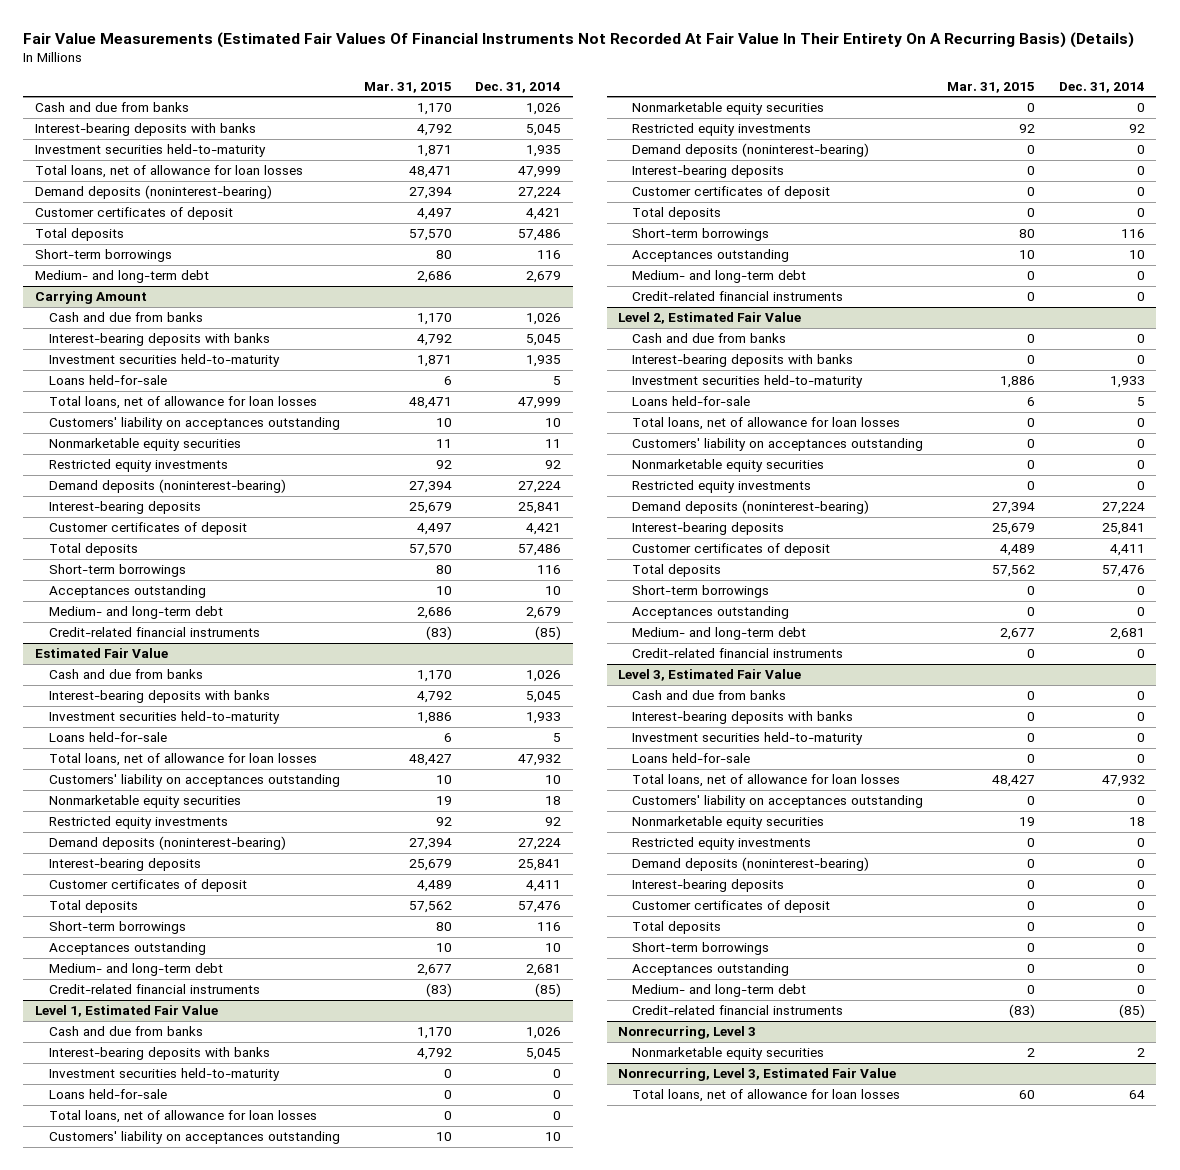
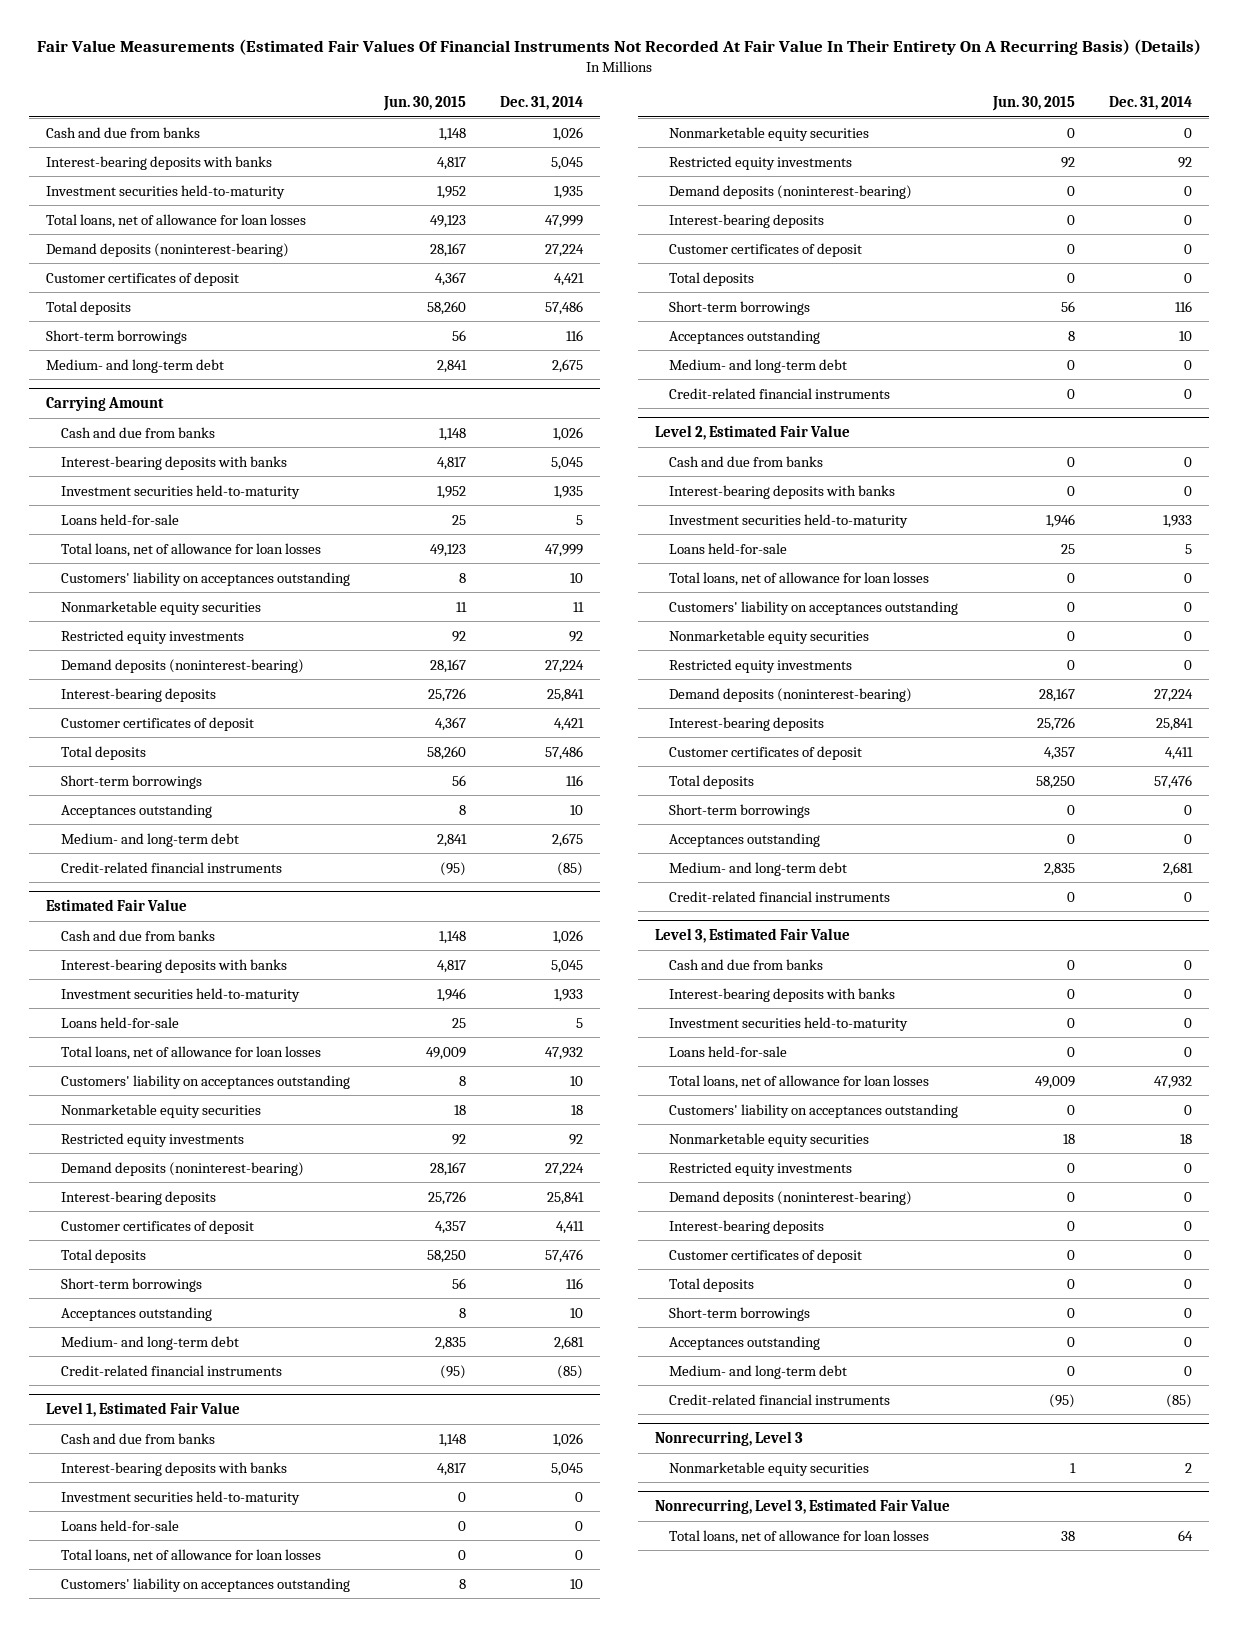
[363,81,452,93] Mar. 31, 2015 -> none
none -> [383,96,467,112] Jun. 30, 2015
[526,271,562,284] 2,679 -> [552,358,584,373] 2,675
[526,607,562,620] 2,679 -> [552,832,584,847] 2,675

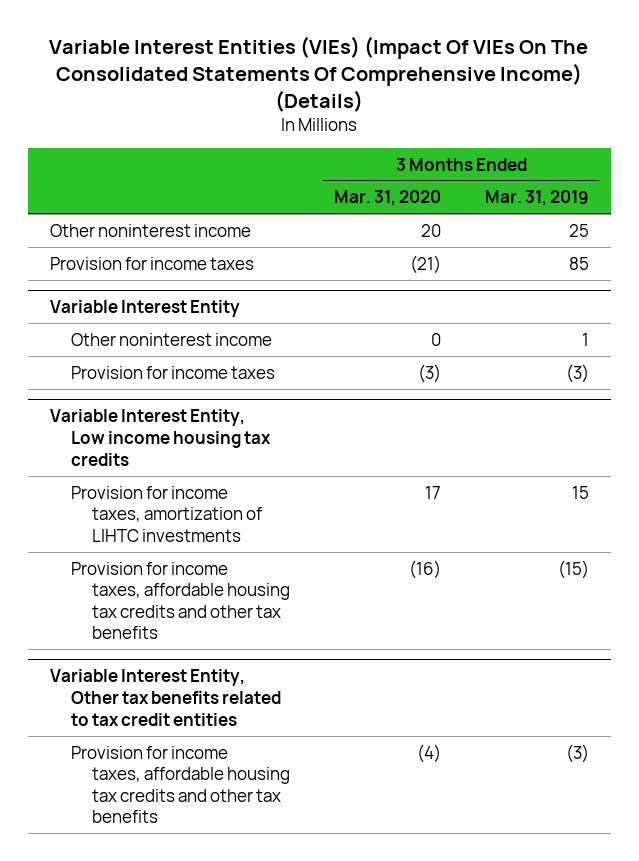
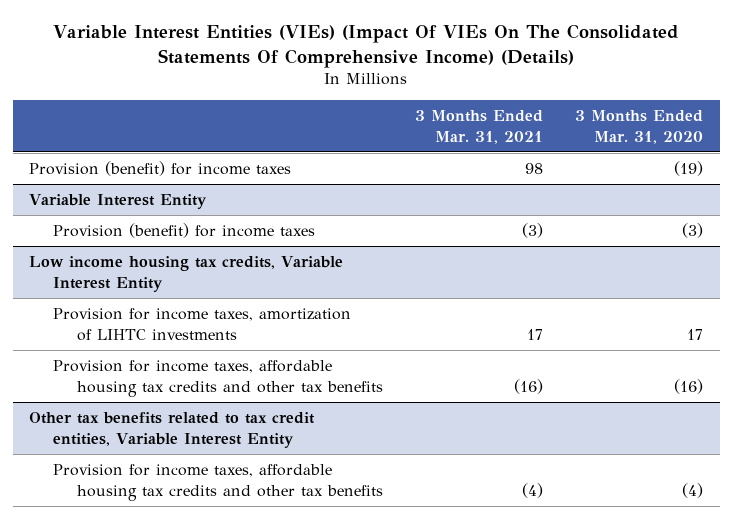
[485,190,590,207] Mar. 31, 2019 -> none
none -> [414,110,543,144] 3 Months Ended Mar. 31, 2021
[49,223,251,237] Other noninterest income -> none
[49,256,254,270] Provision for income taxes -> [29,161,292,177] Provision (benefit) for income taxes
[410,254,442,274] (21) -> [674,161,704,177] (19)
[70,332,272,346] Other noninterest income -> none
[70,365,275,379] Provision for income taxes -> [52,223,315,239] Provision (benefit) for income taxes
[49,409,271,466] Variable Interest Entity, Low income housing tax credits -> [29,256,344,292] Low income housing tax credits, Variable Interest Entity
[49,669,281,726] Variable Interest Entity, Other tax benefits related to tax credit entities -> [29,412,316,448] Other tax benefits related to tax credit entities, Variable Interest Entity

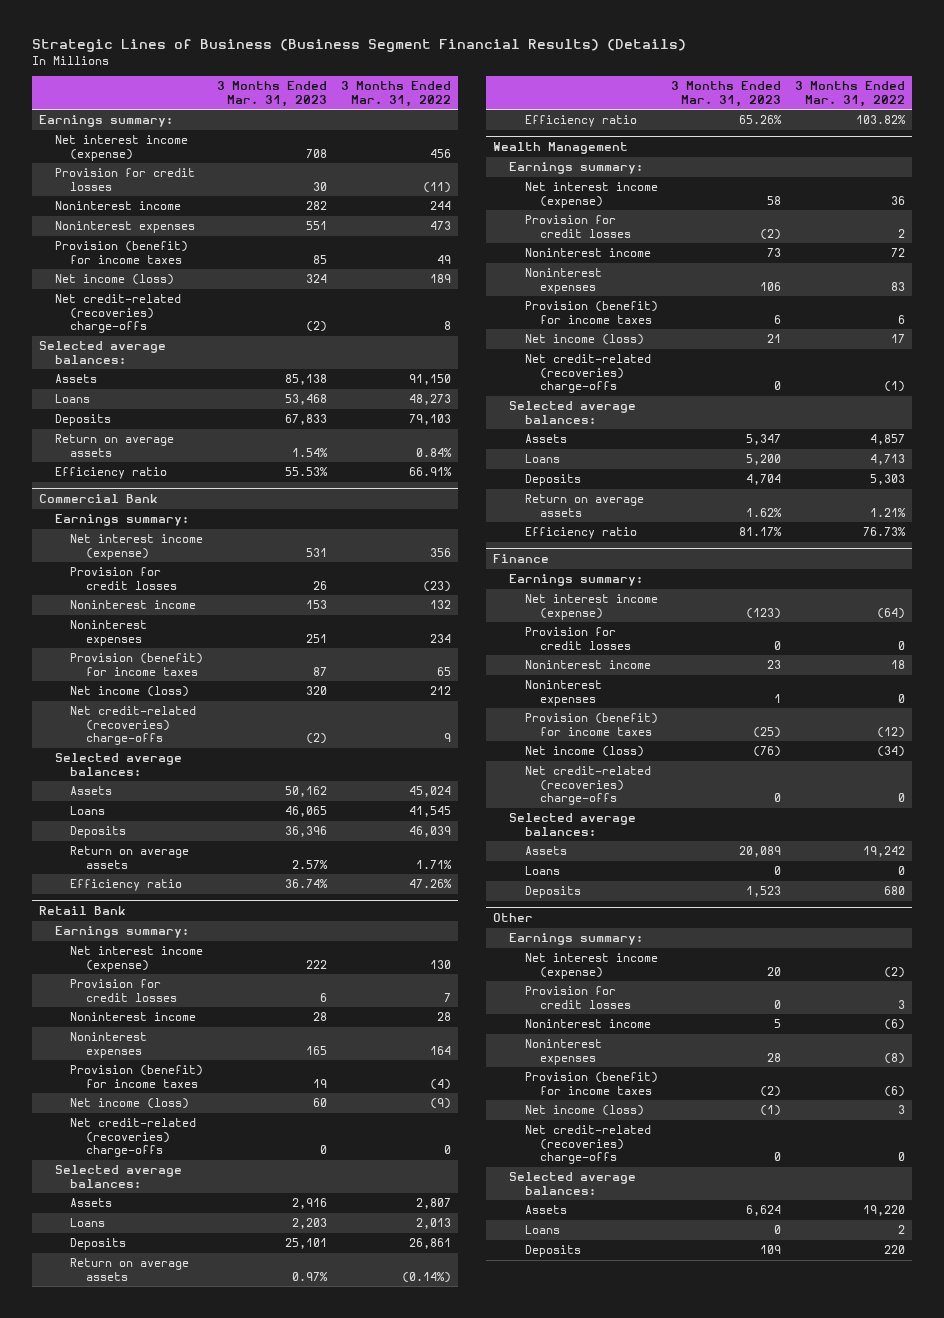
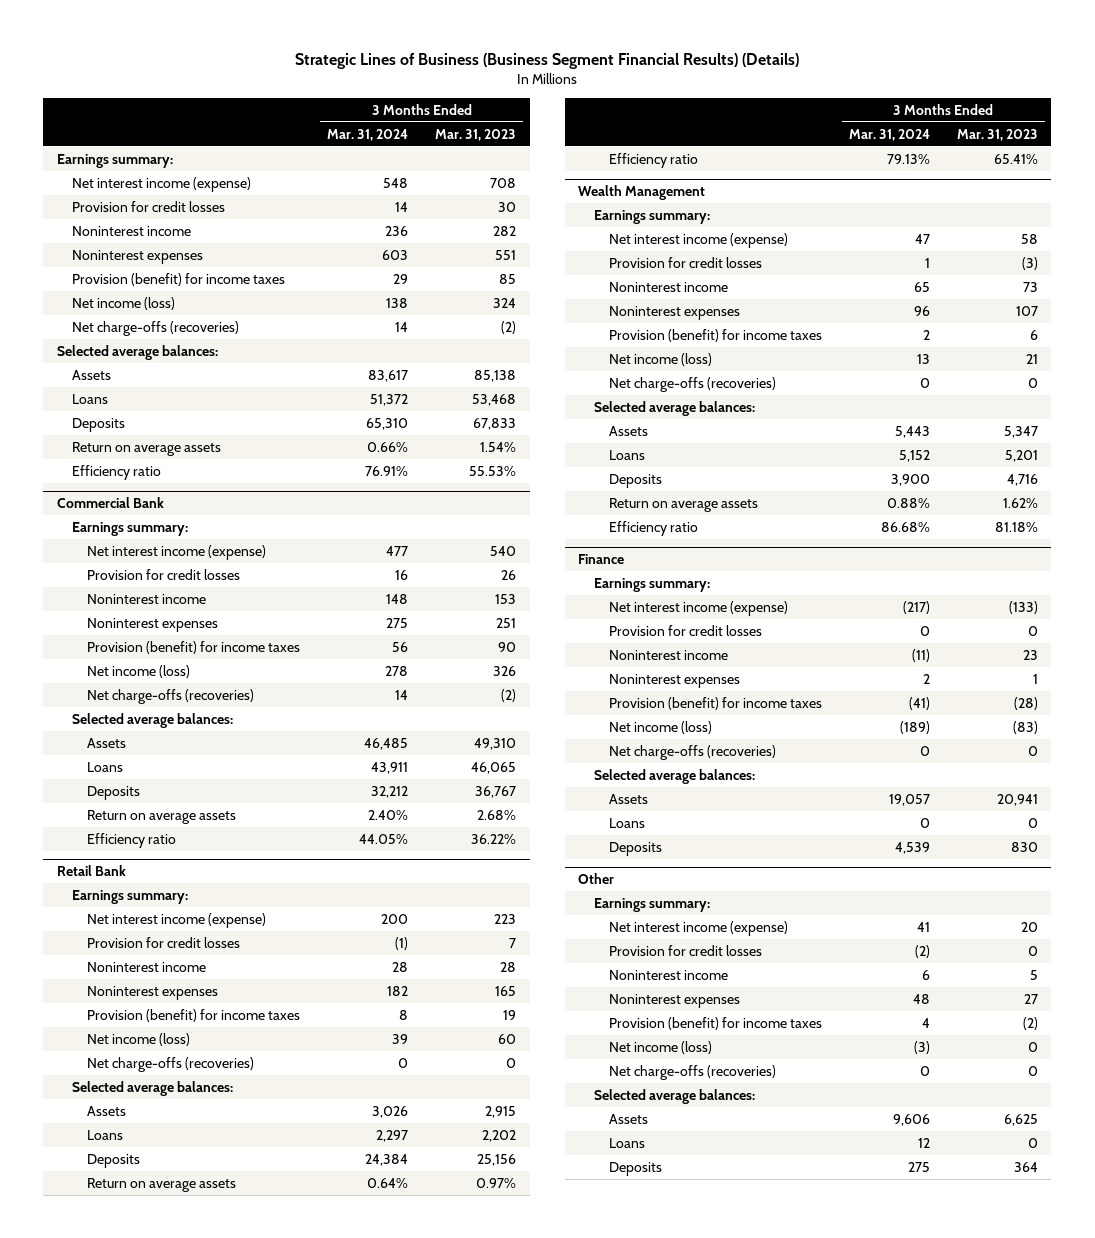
[340,81,451,107] 3 Months Ended Mar. 31, 2022 -> none
none -> [327,128,409,141] Mar. 31, 2024
[54,294,181,334] Net credit-related (recoveries) charge-offs -> [72,320,240,336] Net charge-offs (recoveries)
[306,547,328,557] 531 -> [490,545,517,556] 540
[313,666,328,676] 87 -> [498,641,517,652] 90
[306,686,328,696] 320 -> [493,665,517,676] 326
[70,706,197,746] Net credit-related (recoveries) charge-offs -> [87,688,255,704] Net charge-offs (recoveries)
[285,786,328,798] 50,162 -> [474,737,517,750] 49,310
[285,826,328,838] 36,396 -> [475,785,517,798] 36,767
[292,859,329,869] 2.57% -> [477,809,517,820] 2.68%
[285,879,329,889] 36.74% -> [471,833,517,844] 36.22%
[306,959,328,969] 222 -> [494,913,517,924] 223
[320,992,328,1002] 6 -> [509,937,517,948] 7
[70,1118,197,1158] Net credit-related (recoveries) charge-offs -> [87,1056,255,1072] Net charge-offs (recoveries)
[292,1198,328,1210] 2,916 -> [485,1105,517,1118] 2,915
[292,1218,328,1230] 2,203 -> [482,1129,517,1142] 2,202
[285,1238,328,1250] 25,101 -> [477,1153,517,1166] 25,156
[739,115,783,125] 65.26% -> [993,153,1038,164] 65.41%
[760,228,782,240] (2) -> [1021,256,1038,270] (3)
[760,281,782,291] 106 -> [1015,305,1038,316] 107
[524,354,651,394] Net credit-related (recoveries) charge-offs -> [608,376,776,392] Net charge-offs (recoveries)
[746,454,782,466] 5,200 -> [1004,449,1038,462] 5,201
[746,474,782,486] 4,704 -> [1006,473,1038,486] 4,716
[739,527,783,537] 81.17% -> [994,521,1038,532] 81.18%
[746,607,782,619] (123) -> [1008,600,1038,614] (133)
[753,726,782,738] (25) -> [1013,696,1038,710] (28)
[753,746,782,758] (76) -> [1012,720,1038,734] (83)
[524,766,651,806] Net credit-related (recoveries) charge-offs -> [608,744,776,760] Net charge-offs (recoveries)
[739,846,782,858] 20,089 -> [996,793,1038,806] 20,941
[746,886,782,898] 1,523 -> [1010,841,1038,852] 830
[767,1052,782,1062] 28 -> [1023,993,1038,1004] 27
[760,1105,782,1117] (1) -> [1027,1041,1038,1052] 0
[524,1125,651,1165] Net credit-related (recoveries) charge-offs -> [608,1064,776,1080] Net charge-offs (recoveries)
[746,1205,782,1217] 6,624 -> [1003,1113,1038,1126] 6,625
[760,1245,782,1255] 109 -> [1013,1161,1038,1172] 364

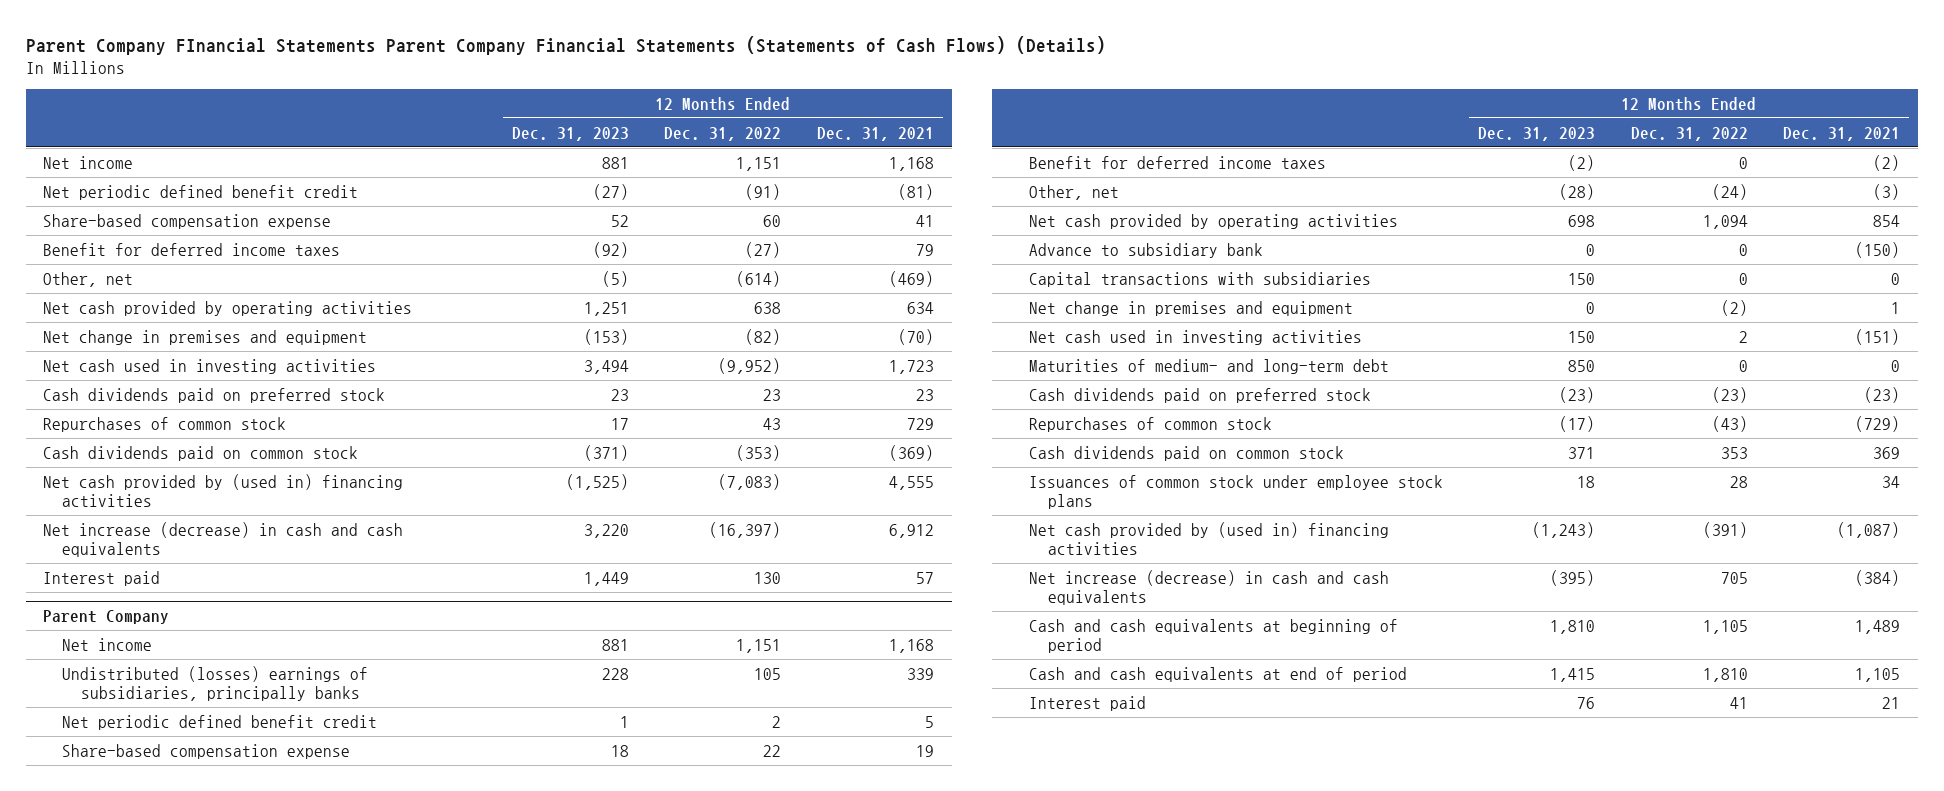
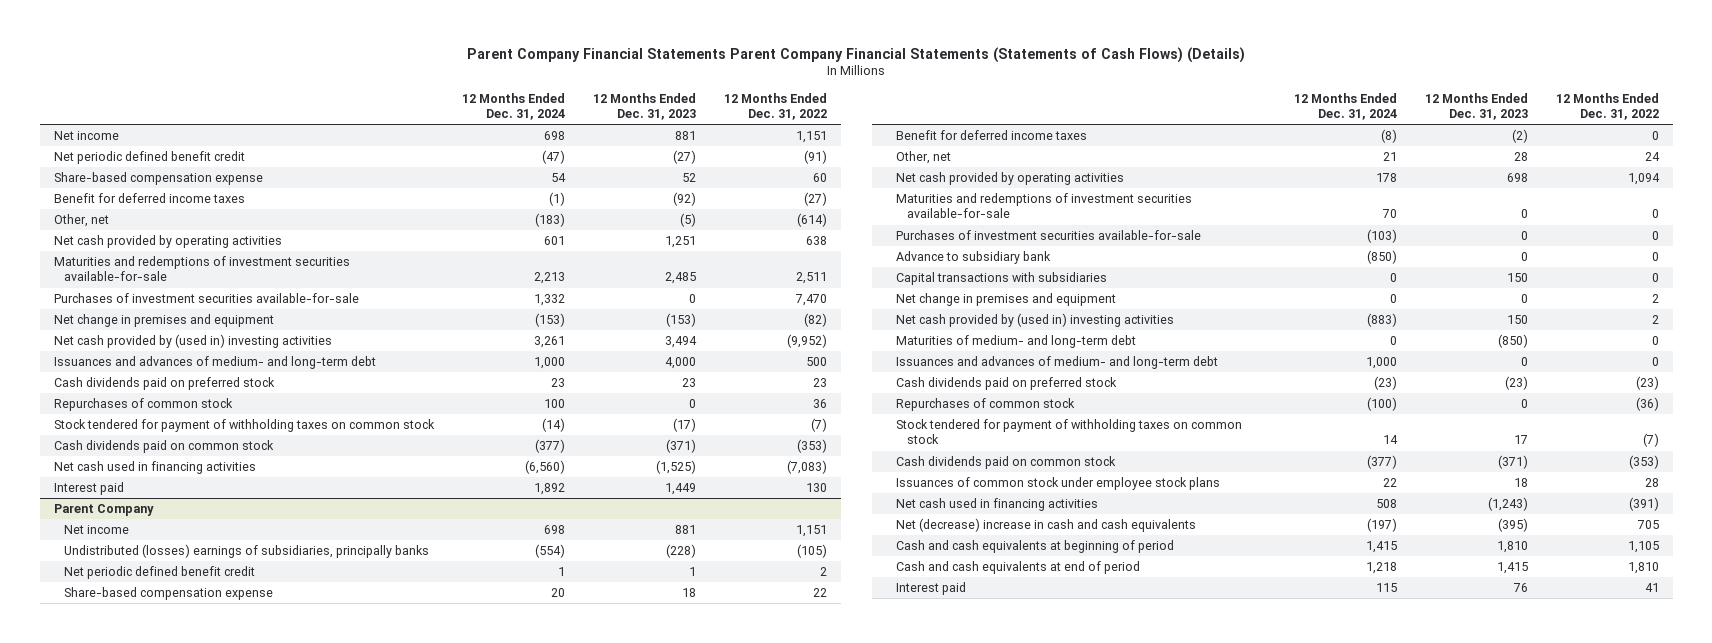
[25,35,1106,55] Parent Company FInancial Statements Parent Company Financial Statements (Statements of Cash Flows) (Details) -> [467,46,1246,63] Parent Company Financial Statements Parent Company Financial Statements (Statements of Cash Flows) (Details)
[816,126,934,141] Dec. 31, 2021 -> none
none -> [461,92,565,121] 12 Months Ended Dec. 31, 2024
none -> [53,255,350,282] Maturities and redemptions of investment securities available-for-sale
none -> [53,292,359,303] Purchases of investment securities available-for-sale
[43,358,377,374] Net cash used in investing activities -> [53,333,332,348] Net cash provided by (used in) investing activities
none -> [53,355,376,369] Issuances and advances of medium- and long-term debt
[610,417,629,430] 17 -> [688,398,696,408] 0
[763,417,782,430] 43 -> [812,398,827,408] 36
none -> [53,418,435,432] Stock tendered for payment of withholding taxes on common stock
[43,521,404,557] Net increase (decrease) in cash and cash equivalents -> none
[43,473,404,507] Net cash provided by (used in) financing activities -> [53,460,256,474] Net cash used in financing activities
[601,667,629,680] 228 -> [665,543,696,558] (228)
[754,667,782,680] 105 -> [796,543,827,558] (105)
[1559,183,1596,200] (28) -> [1513,151,1528,161] 28
[1711,183,1748,200] (24) -> [1644,151,1660,161] 24
none -> [896,192,1193,219] Maturities and redemptions of investment securities available-for-sale
none -> [896,229,1202,240] Purchases of investment securities available-for-sale
[1720,299,1748,316] (2) -> [1651,293,1659,303] 2
[1028,329,1362,345] Net cash used in investing activities -> [896,312,1175,327] Net cash provided by (used in) investing activities
[1568,359,1596,372] 850 -> [1497,333,1528,348] (850)
none -> [896,355,1219,369] Issuances and advances of medium- and long-term debt
[1559,415,1596,432] (17) -> [1520,398,1528,408] 0
[1711,415,1748,432] (43) -> [1635,396,1659,411] (36)
none -> [896,418,1243,445] Stock tendered for payment of withholding taxes on common stock
[1568,446,1596,459] 371 -> [1497,454,1528,469] (371)
[1720,446,1748,459] 353 -> [1628,454,1659,469] (353)
[1028,521,1389,555] Net cash provided by (used in) financing activities -> [896,497,1099,511] Net cash used in financing activities
[1028,569,1389,605] Net increase (decrease) in cash and cash equivalents -> [896,517,1197,532] Net (decrease) increase in cash and cash equivalents

